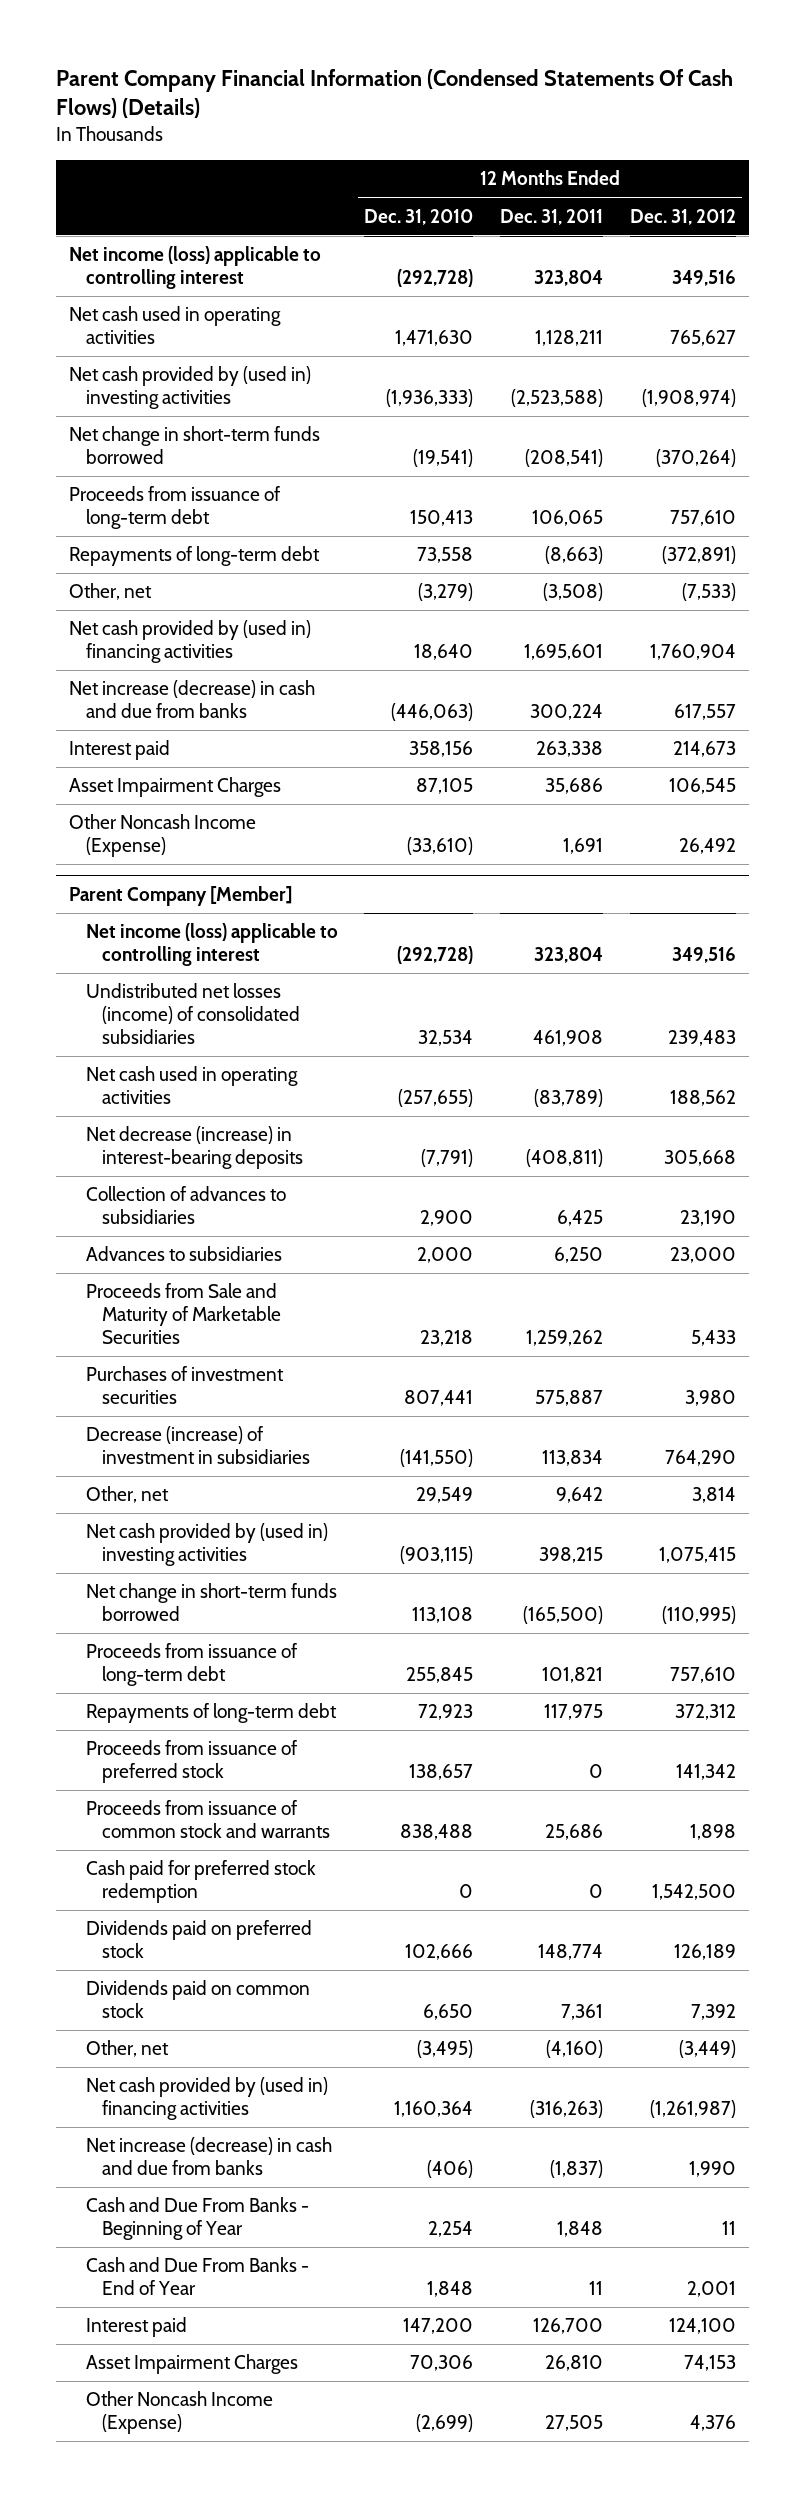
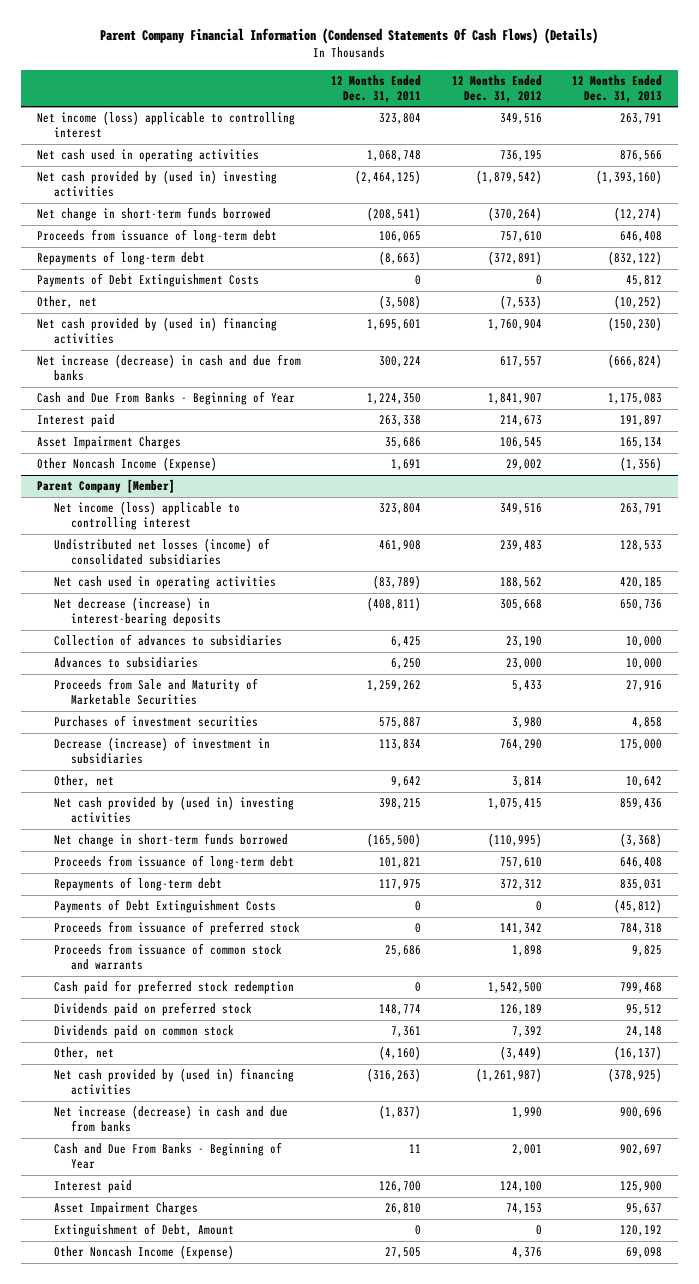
[364,208,474,225] Dec. 31, 2010 -> none
none -> [572,74,663,103] 12 Months Ended Dec. 31, 2013
[534,329,603,346] 1,128,211 -> [367,150,422,162] 1,068,748
[669,329,736,346] 765,627 -> [499,150,542,162] 736,195
[510,388,603,407] (2,523,588) -> [355,170,422,185] (2,464,125)
[641,388,736,407] (1,908,974) -> [475,170,542,185] (1,879,542)
none -> [36,273,259,288] Payments of Debt Extinguishment Costs
none -> [36,391,295,406] Cash and Due From Banks - Beginning of Year
[678,837,736,854] 26,492 -> [505,459,542,471] 29,002
none -> [53,899,276,914] Payments of Debt Extinguishment Costs
[85,2257,309,2295] Cash and Due From Banks - End of Year -> none
[556,2220,603,2237] 1,848 -> [409,1144,422,1154] 11
[721,2220,736,2235] 11 -> [511,1144,542,1156] 2,001
none -> [53,1223,234,1238] Extinguishment of Debt, Amount

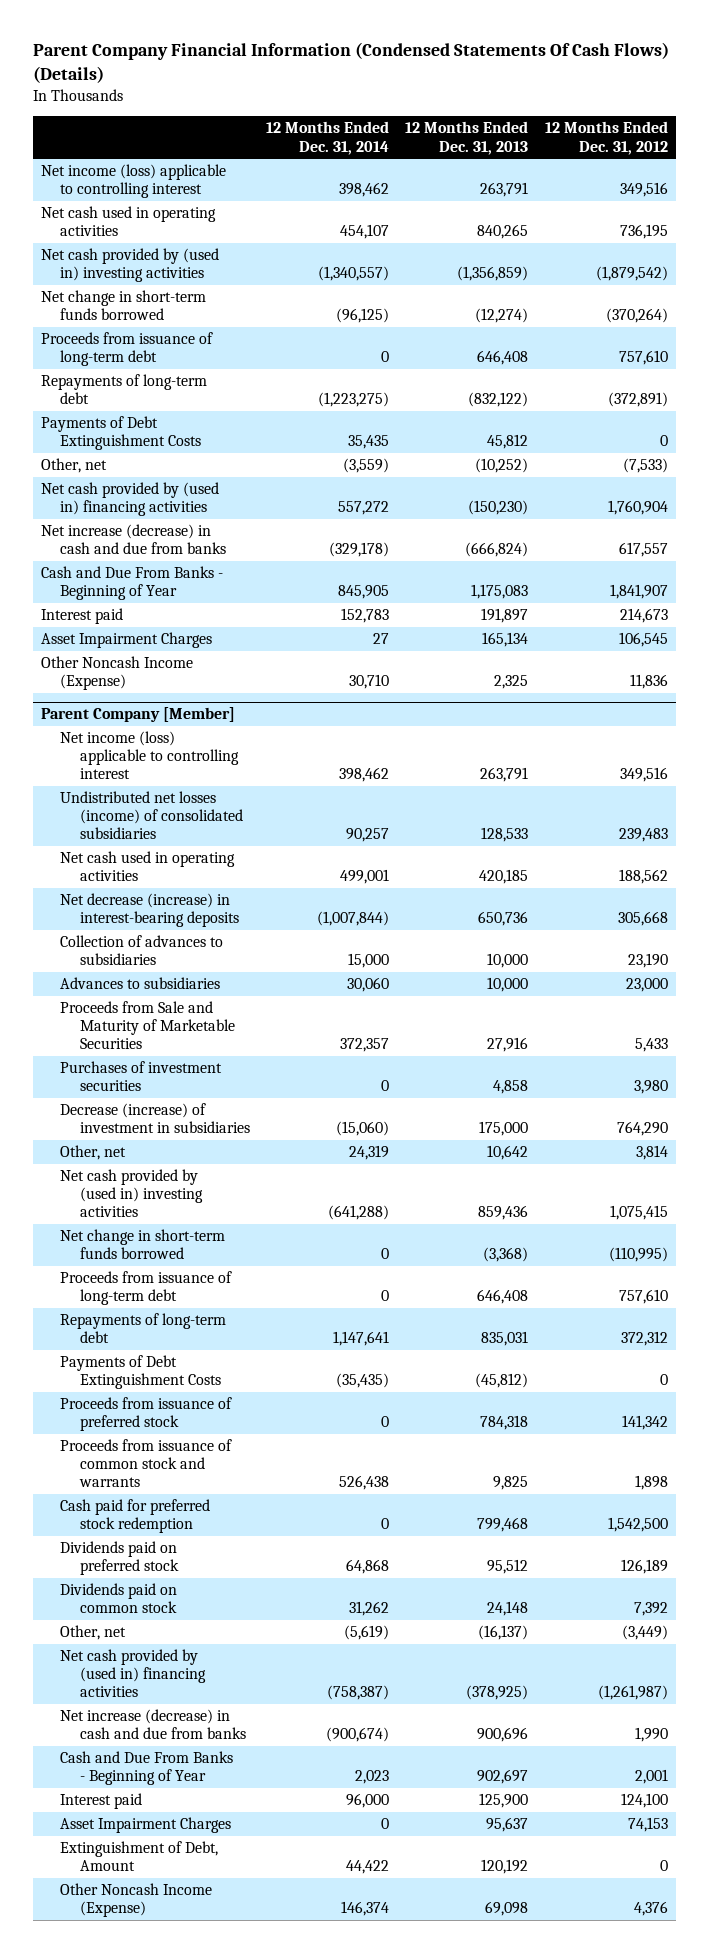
[331,74,422,103] 12 Months Ended Dec. 31, 2011 -> none
none -> [266,121,390,155] 12 Months Ended Dec. 31, 2014
[620,150,663,162] 876,566 -> [477,224,529,240] 840,265
[596,170,663,185] (1,393,160) -> [457,266,529,282] (1,356,859)
[505,459,542,471] 29,002 -> [629,674,668,690] 11,836
[620,457,663,472] (1,356) -> [494,675,529,690] 2,325

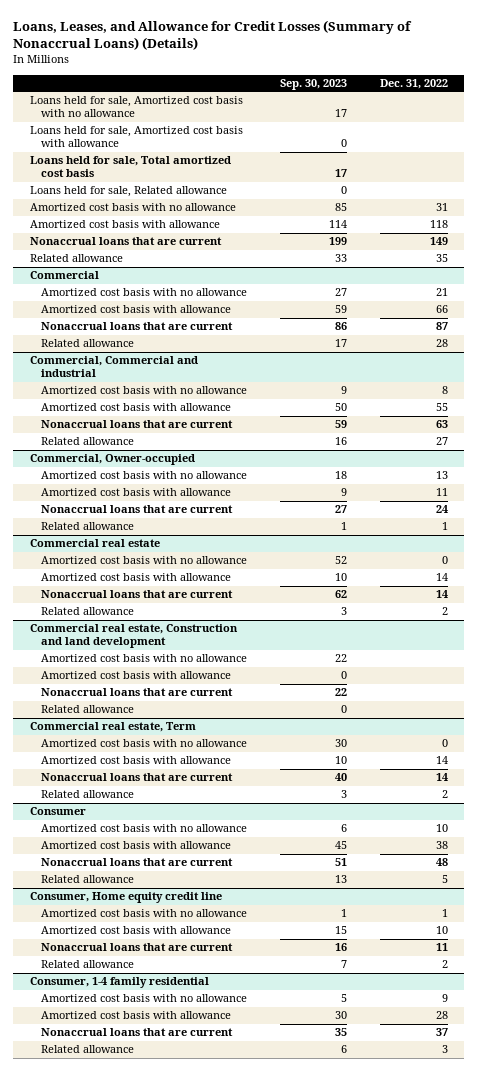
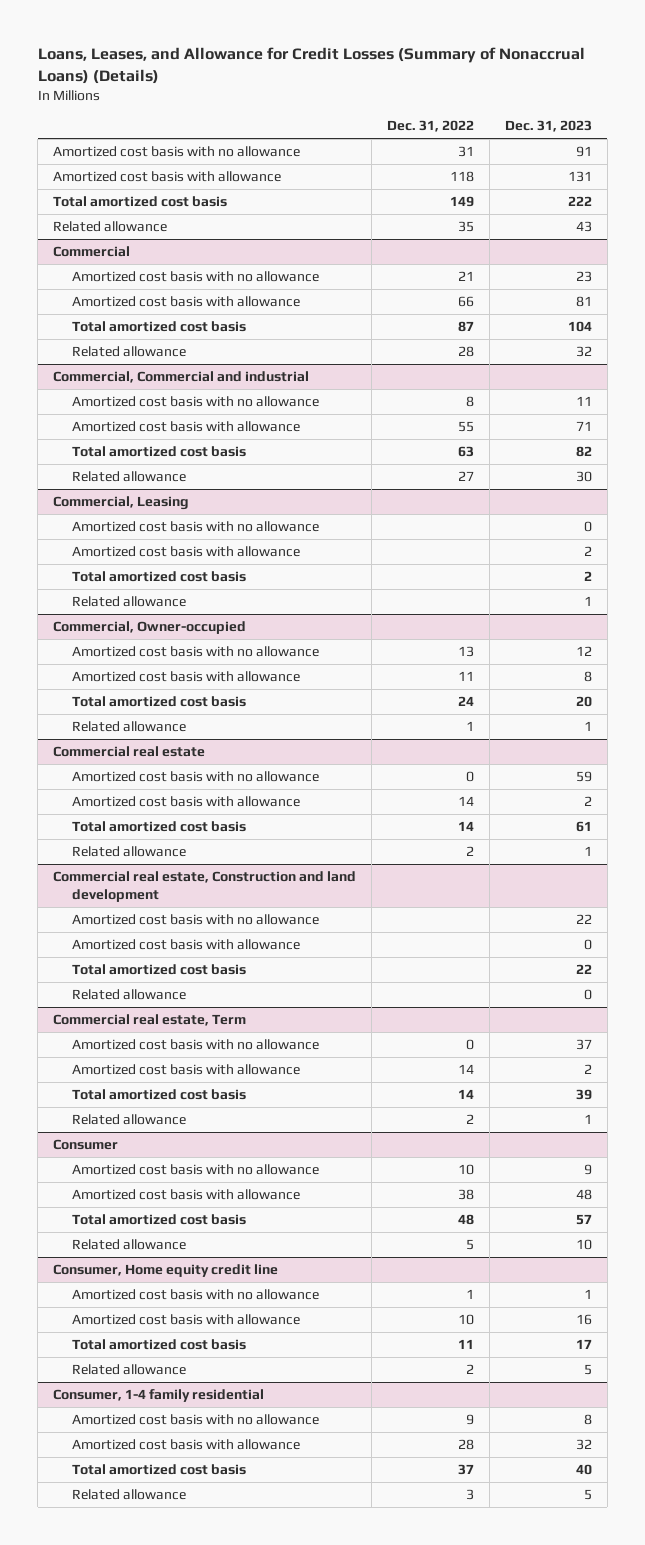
[279,78,347,90] Sep. 30, 2023 -> none
none -> [504,120,592,133] Dec. 31, 2023
[29,96,243,118] Loans held for sale, Amortized cost basis with no allowance -> none
[29,126,243,148] Loans held for sale, Amortized cost basis with allowance -> none
[29,156,231,178] Loans held for sale, Total amortized cost basis -> none
[29,186,227,198] Loans held for sale, Related allowance -> none
[29,237,222,246] Nonaccrual loans that are current -> [53,195,228,207] Total amortized cost basis
[40,322,233,331] Nonaccrual loans that are current -> [71,320,246,332] Total amortized cost basis
[40,420,233,429] Nonaccrual loans that are current -> [71,445,246,457] Total amortized cost basis
none -> [53,495,190,510] Commercial, Leasing
none -> [71,520,319,532] Amortized cost basis with no allowance
none -> [71,545,300,557] Amortized cost basis with allowance
none -> [71,570,246,582] Total amortized cost basis
none -> [71,595,186,607] Related allowance
[40,505,233,514] Nonaccrual loans that are current -> [71,695,246,707] Total amortized cost basis
[40,590,233,599] Nonaccrual loans that are current -> [71,820,246,832] Total amortized cost basis
[40,688,233,697] Nonaccrual loans that are current -> [71,963,246,975] Total amortized cost basis
[40,773,233,782] Nonaccrual loans that are current -> [71,1088,246,1100] Total amortized cost basis
[40,858,233,867] Nonaccrual loans that are current -> [71,1213,246,1225] Total amortized cost basis
[40,943,233,952] Nonaccrual loans that are current -> [71,1338,246,1350] Total amortized cost basis
[40,1028,233,1037] Nonaccrual loans that are current -> [71,1463,246,1475] Total amortized cost basis

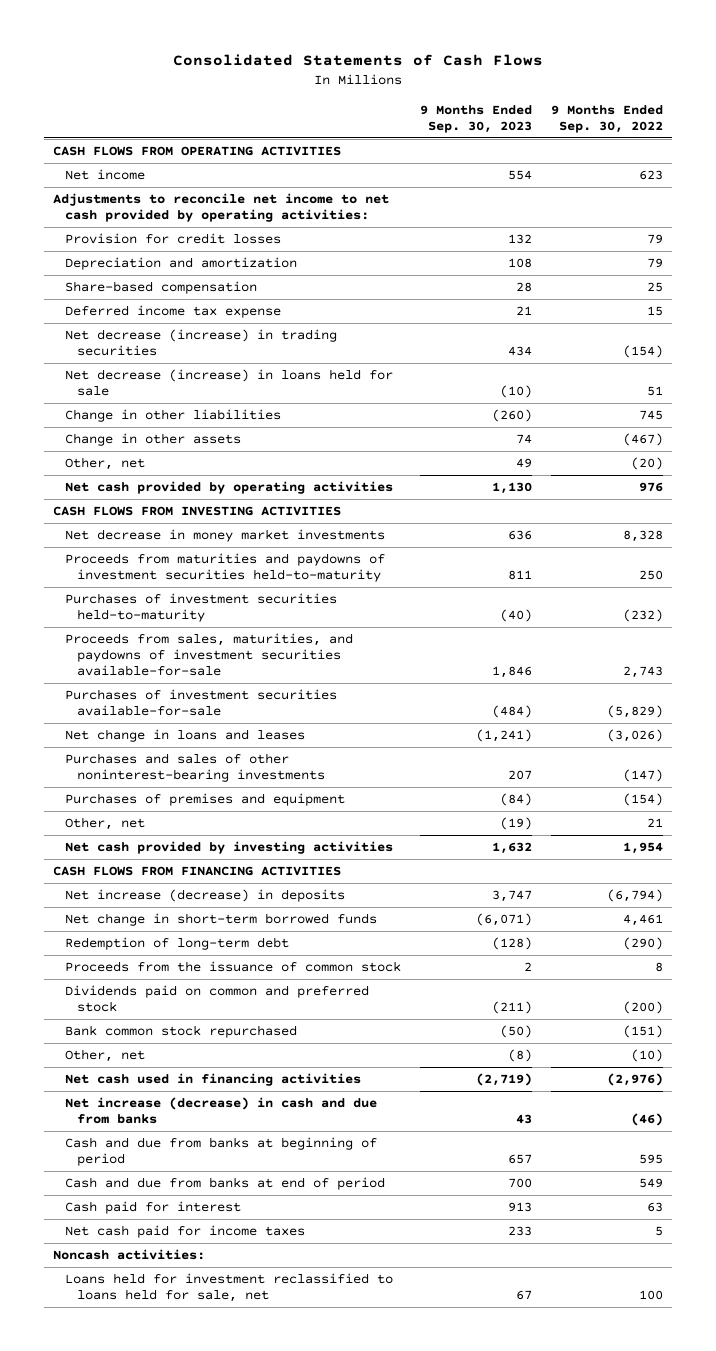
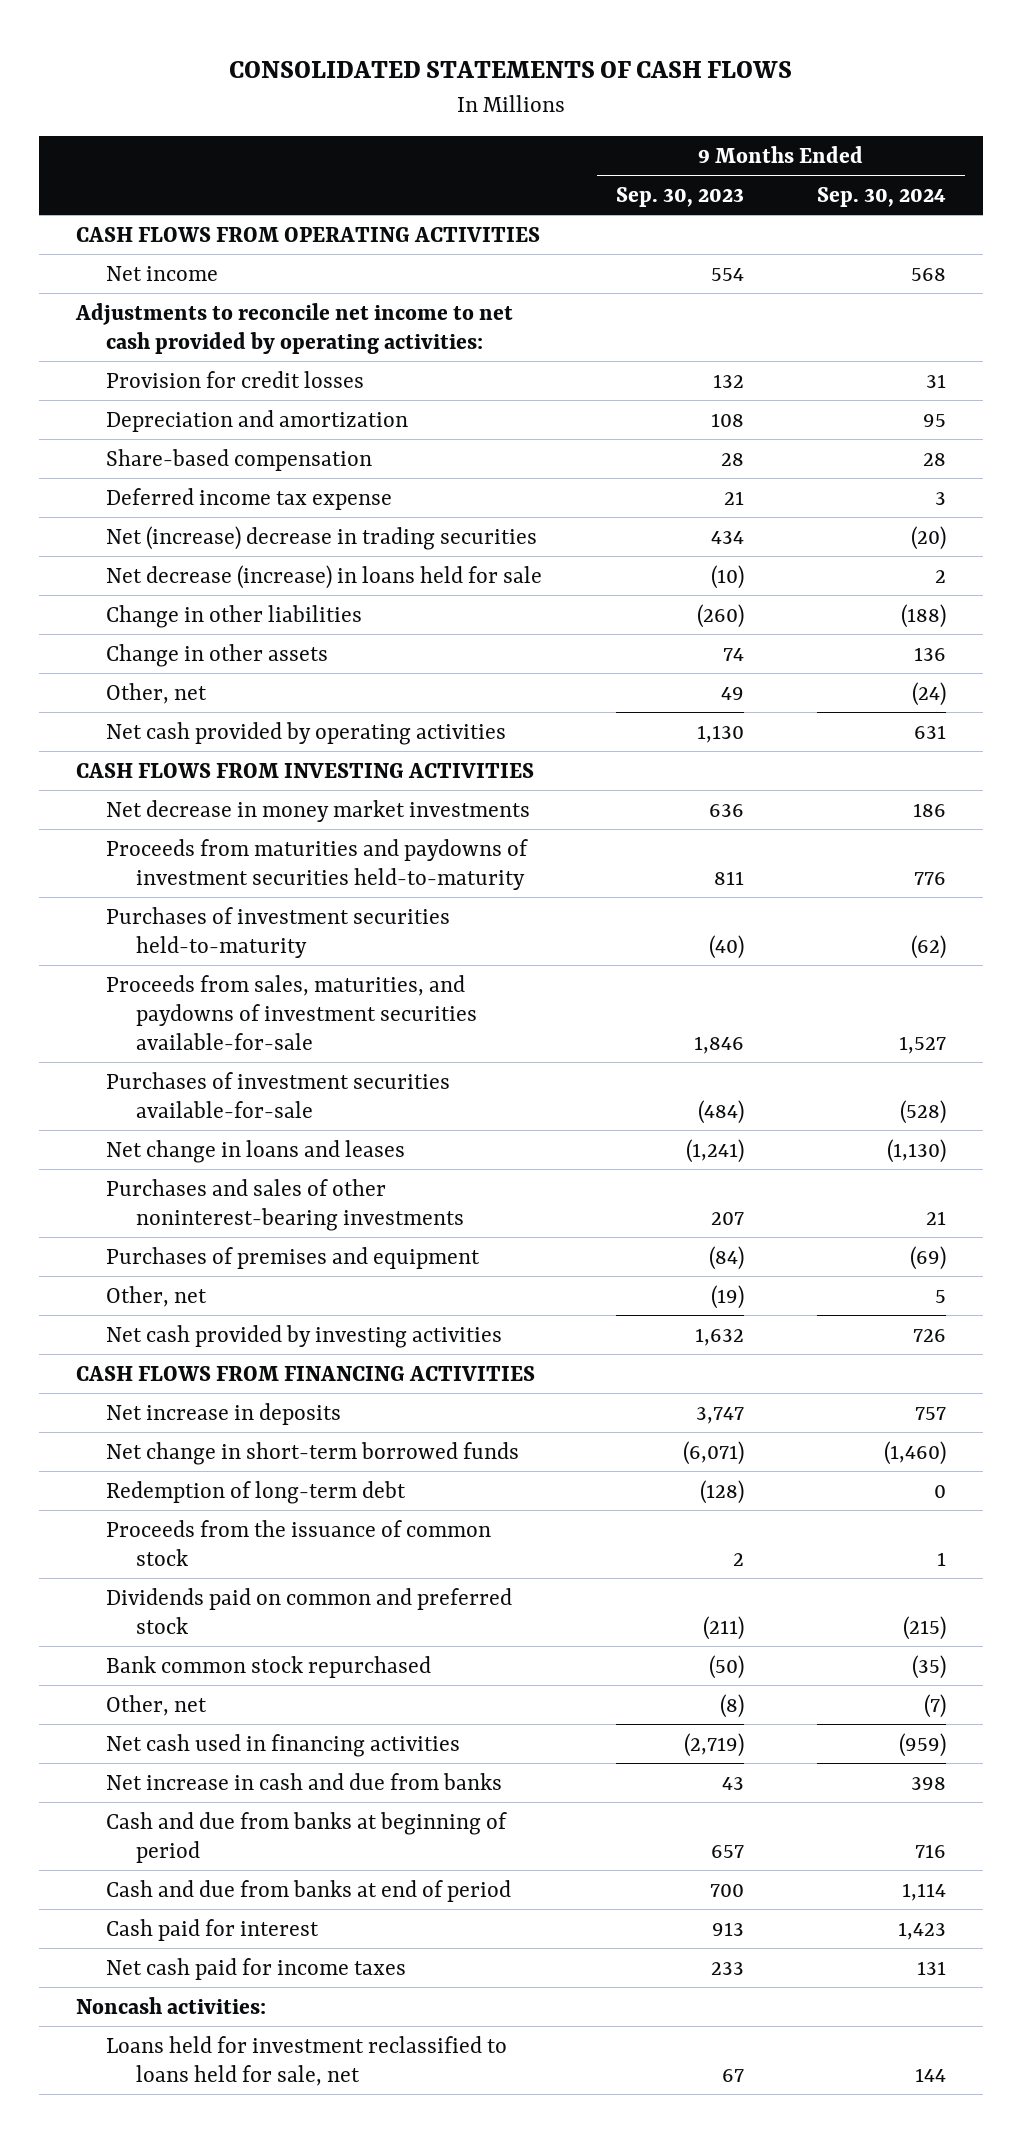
[172,54,543,67] Consolidated Statements of Cash Flows -> [229,61,793,79] CONSOLIDATED STATEMENTS OF CASH FLOWS
[550,104,663,133] 9 Months Ended Sep. 30, 2022 -> none
none -> [817,186,947,207] Sep. 30, 2024
[65,329,338,357] Net decrease (increase) in trading securities -> [106,525,538,550] Net (increase) decrease in trading securities
[65,889,346,903] Net increase (decrease) in deposits -> [106,1402,342,1425] Net increase in deposits
[65,1097,378,1125] Net increase (decrease) in cash and due from banks -> [106,1772,503,1790] Net increase in cash and due from banks

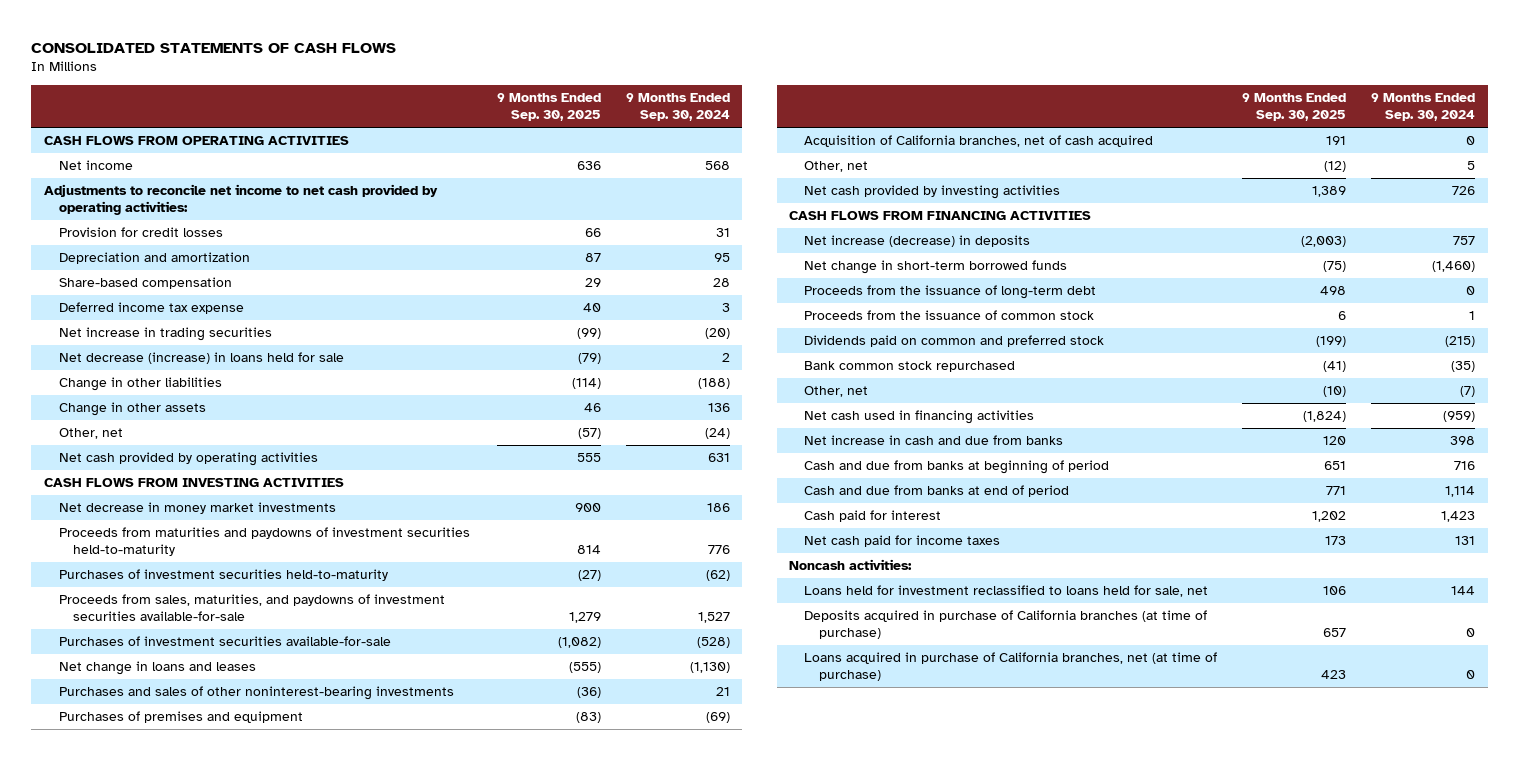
[615,186,744,207] Sep. 30, 2023 -> none
none -> [496,93,601,122] 9 Months Ended Sep. 30, 2025
[106,525,538,550] Net (increase) decrease in trading securities -> [58,327,272,342] Net increase in trading securities
none -> [804,135,1154,148] Acquisition of California branches, net of cash acquired
[106,1402,342,1425] Net increase in deposits -> [804,235,1031,248] Net increase (decrease) in deposits
[106,1480,407,1504] Redemption of long-term debt -> none
none -> [804,285,1097,300] Proceeds from the issuance of long-term debt
none -> [804,610,1208,640] Deposits acquired in purchase of California branches (at time of purchase)
none -> [804,652,1218,682] Loans acquired in purchase of California branches, net (at time of purchase)

